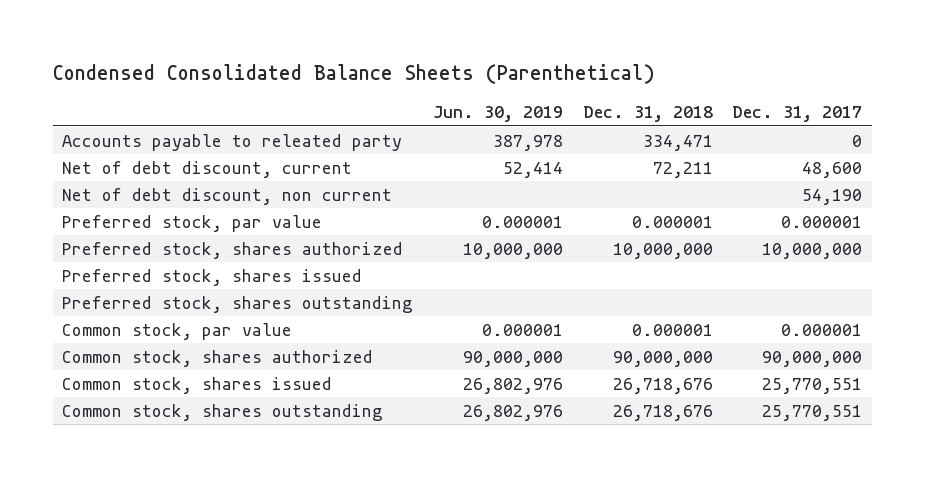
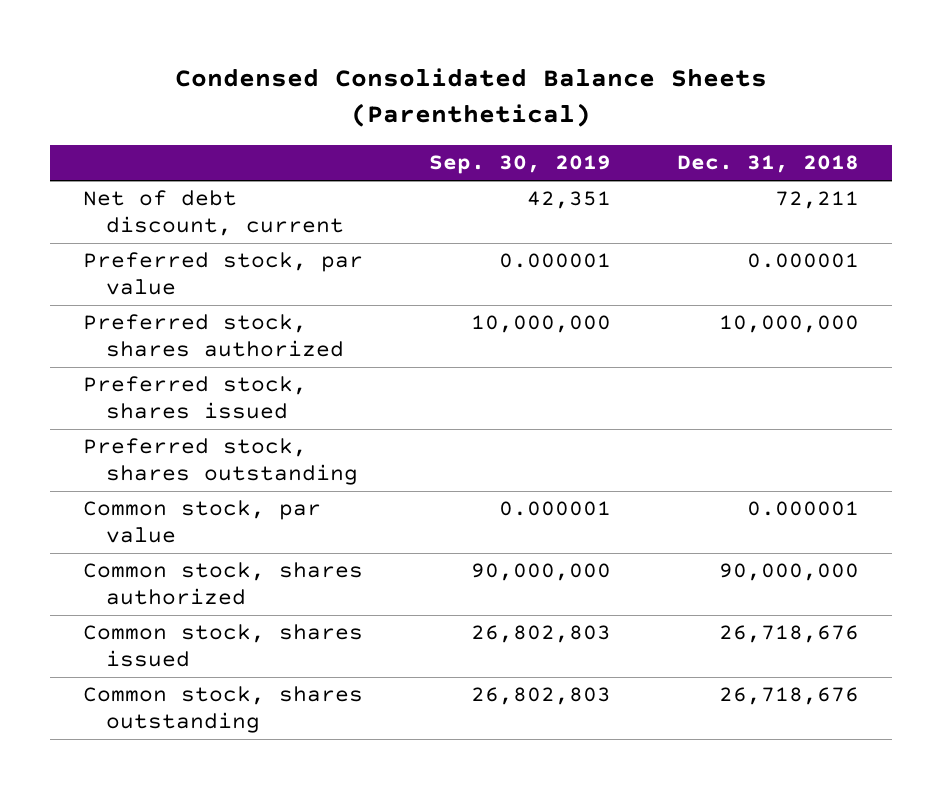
[433,106,564,123] Jun. 30, 2019 -> none
[732,106,863,123] Dec. 31, 2017 -> none
none -> [429,155,612,175] Sep. 30, 2019
[62,133,403,151] Accounts payable to releated party -> none
[62,187,393,205] Net of debt discount, non current -> none

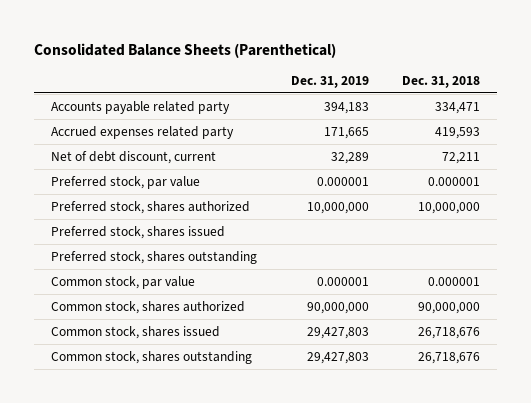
[175,68,768,127] Condensed Consolidated Balance Sheets (Parenthetical) -> [33,42,336,58] Consolidated Balance Sheets (Parenthetical)
[429,155,612,175] Sep. 30, 2019 -> none
none -> [290,75,369,88] Dec. 31, 2019
none -> [50,100,230,114] Accounts payable related party
none -> [50,125,234,139] Accrued expenses related party

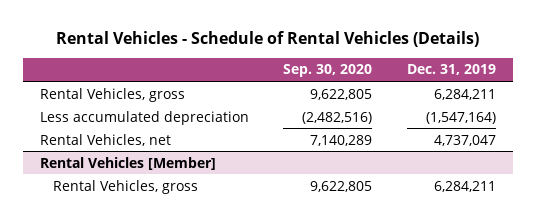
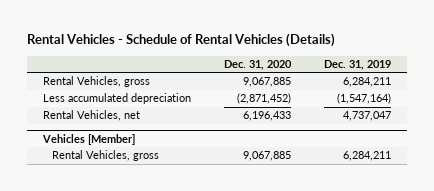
[283,64,373,78] Sep. 30, 2020 -> none
none -> [223,59,292,70] Dec. 31, 2020
[39,156,216,170] Rental Vehicles [Member] -> [42,133,136,145] Vehicles [Member]

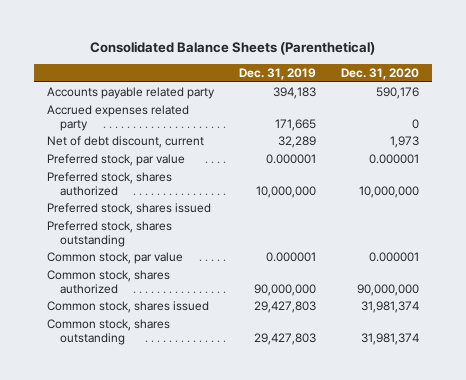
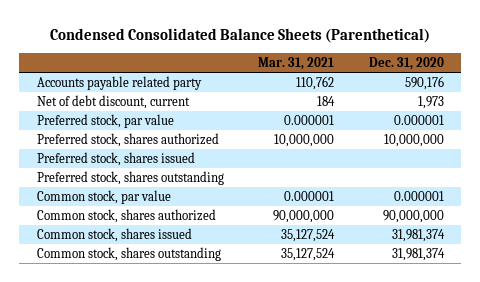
[89,41,375,56] Consolidated Balance Sheets (Parenthetical) -> [50,27,431,43] Condensed Consolidated Balance Sheets (Parenthetical)
[238,68,316,81] Dec. 31, 2019 -> none
none -> [258,57,335,71] Mar. 31, 2021
[46,105,189,131] Accrued expenses related party -> none

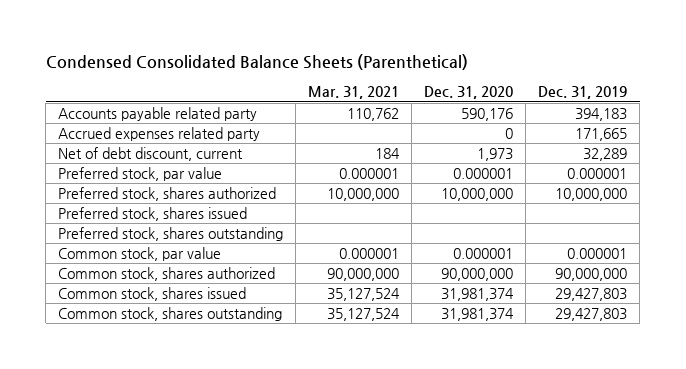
none -> [538,86,628,100] Dec. 31, 2019
none -> [58,126,261,141] Accrued expenses related party

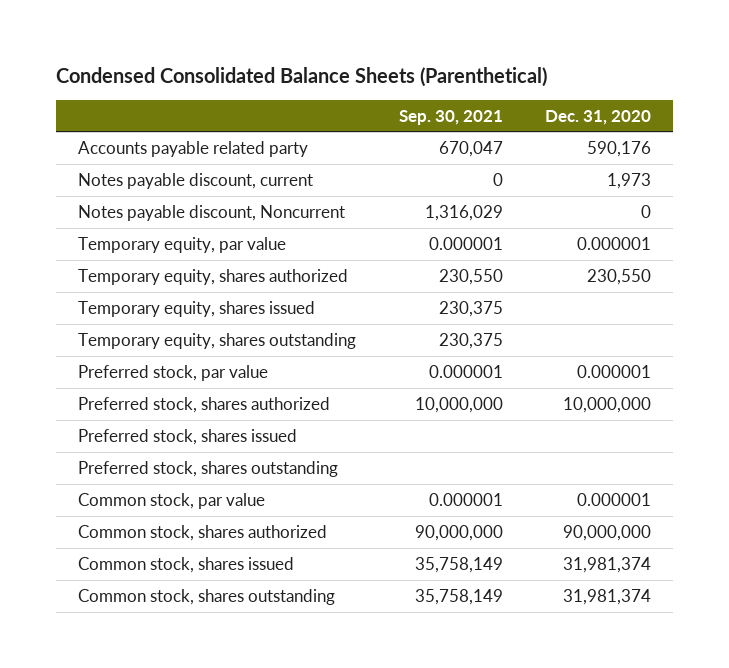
[308,86,400,100] Mar. 31, 2021 -> none
[538,86,628,100] Dec. 31, 2019 -> none
none -> [398,109,503,125] Sep. 30, 2021
[58,126,261,141] Accrued expenses related party -> none
[58,146,244,161] Net of debt discount, current -> [77,172,313,189] Notes payable discount, current
none -> [77,204,345,221] Notes payable discount, Noncurrent
none -> [77,236,286,253] Temporary equity, par value
none -> [77,268,348,285] Temporary equity, shares authorized
none -> [77,300,315,317] Temporary equity, shares issued
none -> [77,332,356,349] Temporary equity, shares outstanding

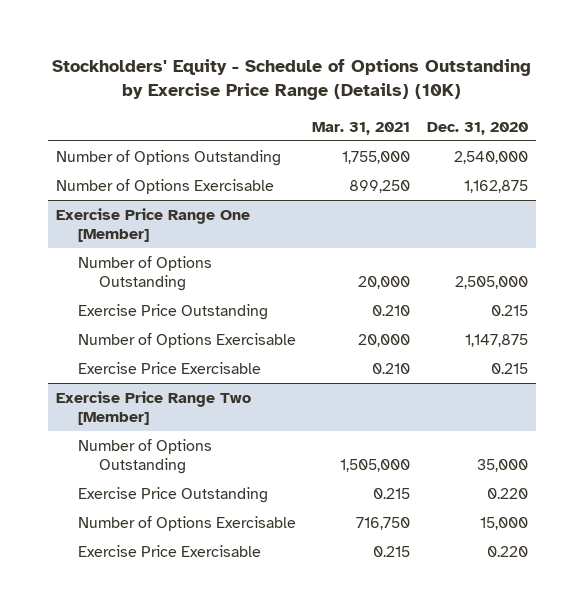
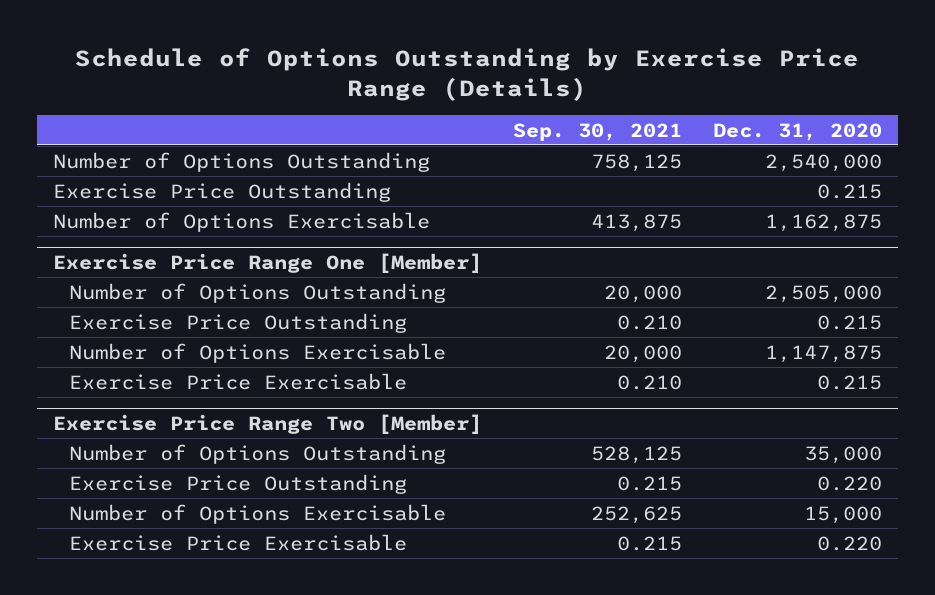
[51,59,531,101] Stockholders' Equity - Schedule of Options Outstanding by Exercise Price Range (Details) (10K) -> [75,48,860,102] Schedule of Options Outstanding by Exercise Price Range (Details)
[312,121,411,135] Mar. 31, 2021 -> none
none -> [512,122,682,141] Sep. 30, 2021
none -> [52,181,391,202] Exercise Price Outstanding

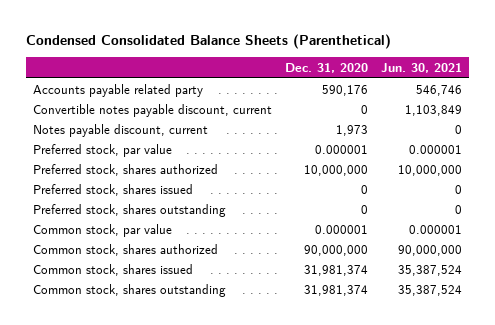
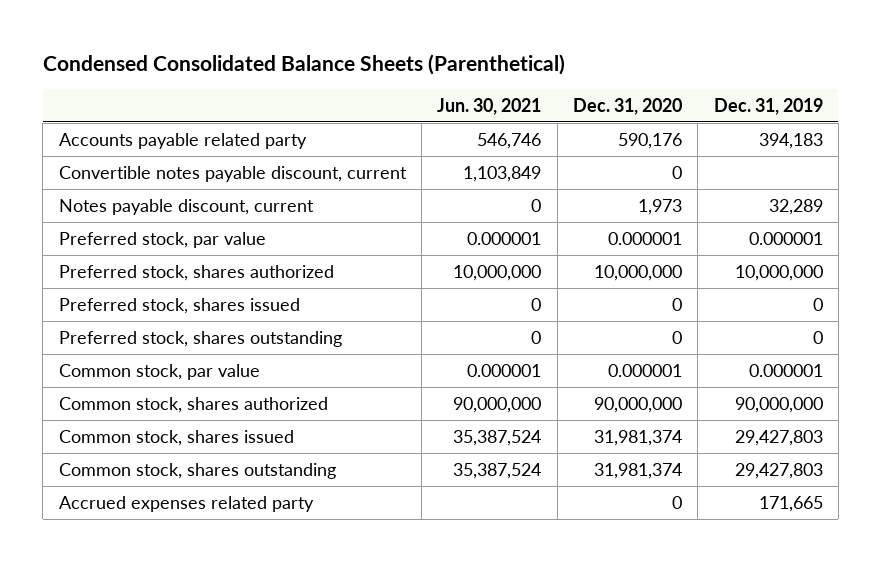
none -> [713,97,823,115] Dec. 31, 2019
none -> [58,496,314,513] Accrued expenses related party

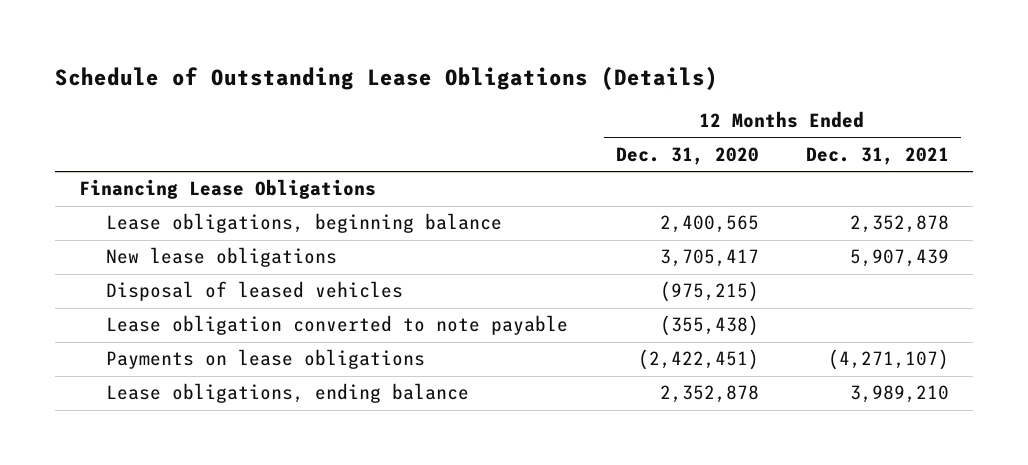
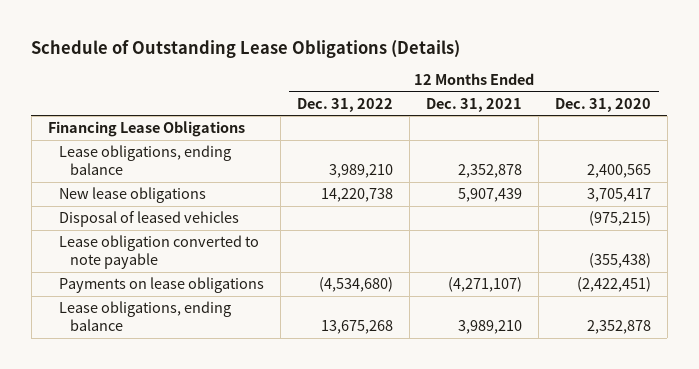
none -> [296,97,393,112] Dec. 31, 2022
[106,213,503,234] Lease obligations, beginning balance -> [58,145,231,176] Lease obligations, ending balance

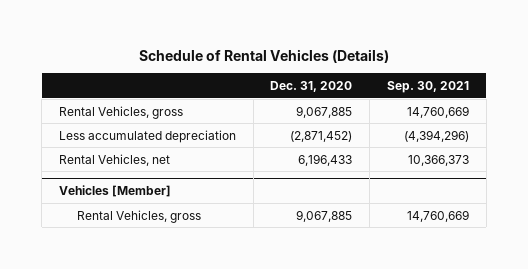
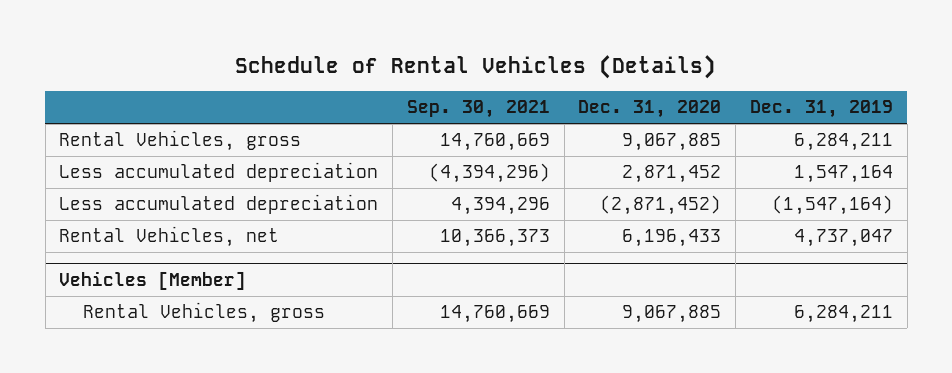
none -> [749,100,893,119] Dec. 31, 2019
[290,130,353,142] (2,871,452) -> [622,165,722,184] 2,871,452
none -> [59,194,379,215] Less accumulated depreciation

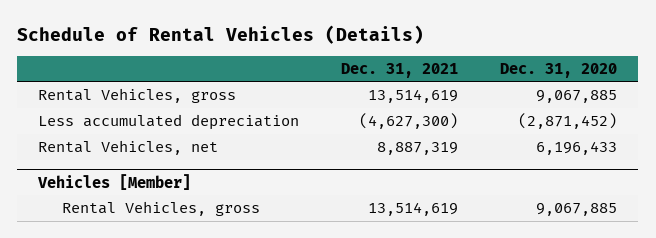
[406,100,550,119] Sep. 30, 2021 -> none
[749,100,893,119] Dec. 31, 2019 -> none
none -> [341,62,459,78] Dec. 31, 2021
[59,162,379,183] Less accumulated depreciation -> none

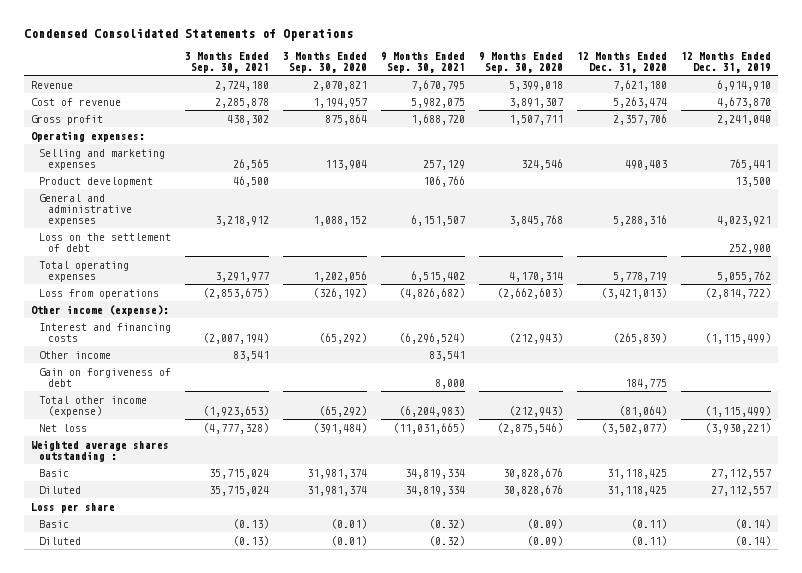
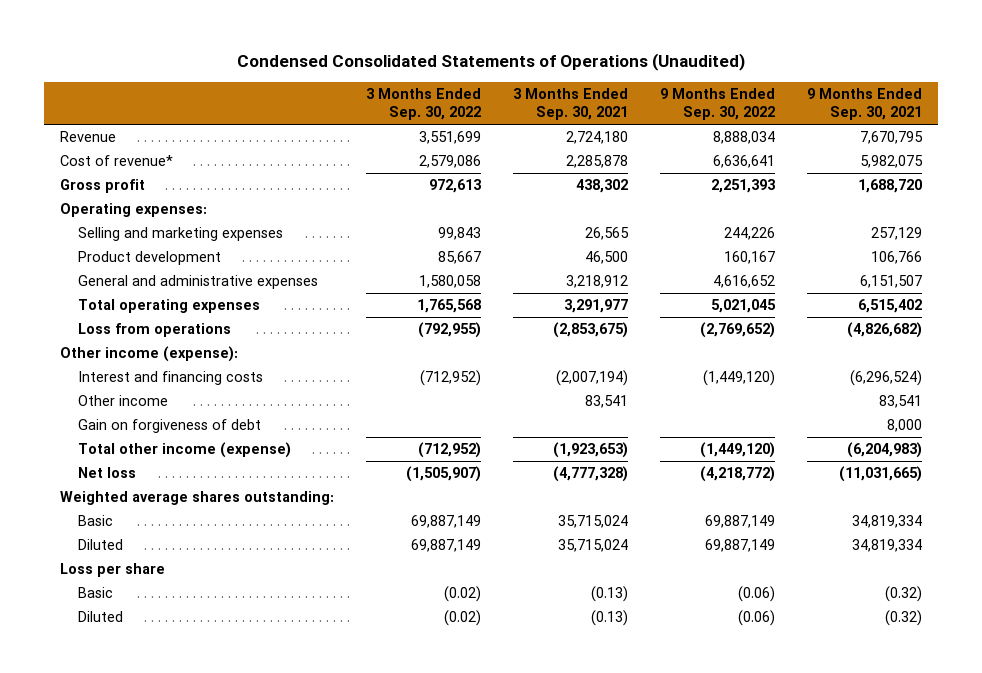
[23,27,353,41] Condensed Consolidated Statements of Operations -> [237,53,746,72] Condensed Consolidated Statements of Operations (Unaudited)
[283,51,368,73] 3 Months Ended Sep. 30, 2020 -> none
[479,51,564,73] 9 Months Ended Sep. 30, 2020 -> none
[576,51,667,73] 12 Months Ended Dec. 31, 2020 -> none
[680,51,771,73] 12 Months Ended Dec. 31, 2019 -> none
none -> [366,88,482,121] 3 Months Ended Sep. 30, 2022
none -> [660,88,776,121] 9 Months Ended Sep. 30, 2022
[30,97,121,106] Cost of revenue -> [60,155,174,167] Cost of revenue*
[39,232,172,252] Loss on the settlement of debt -> none
[30,439,169,462] Weighted average shares outstanding : -> [60,491,335,506] Weighted average shares outstanding:

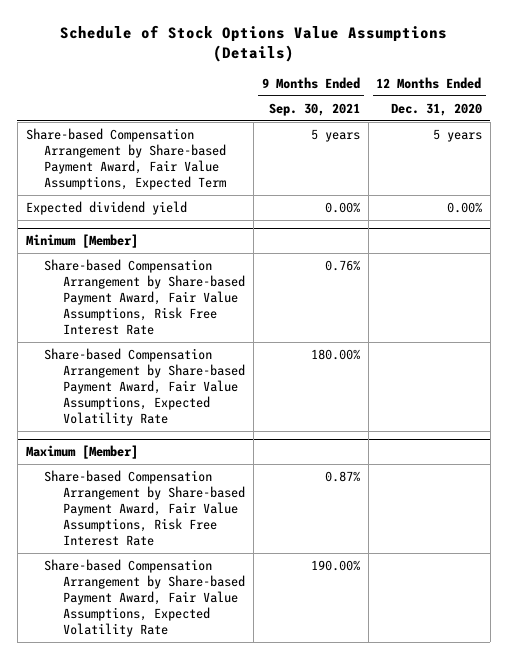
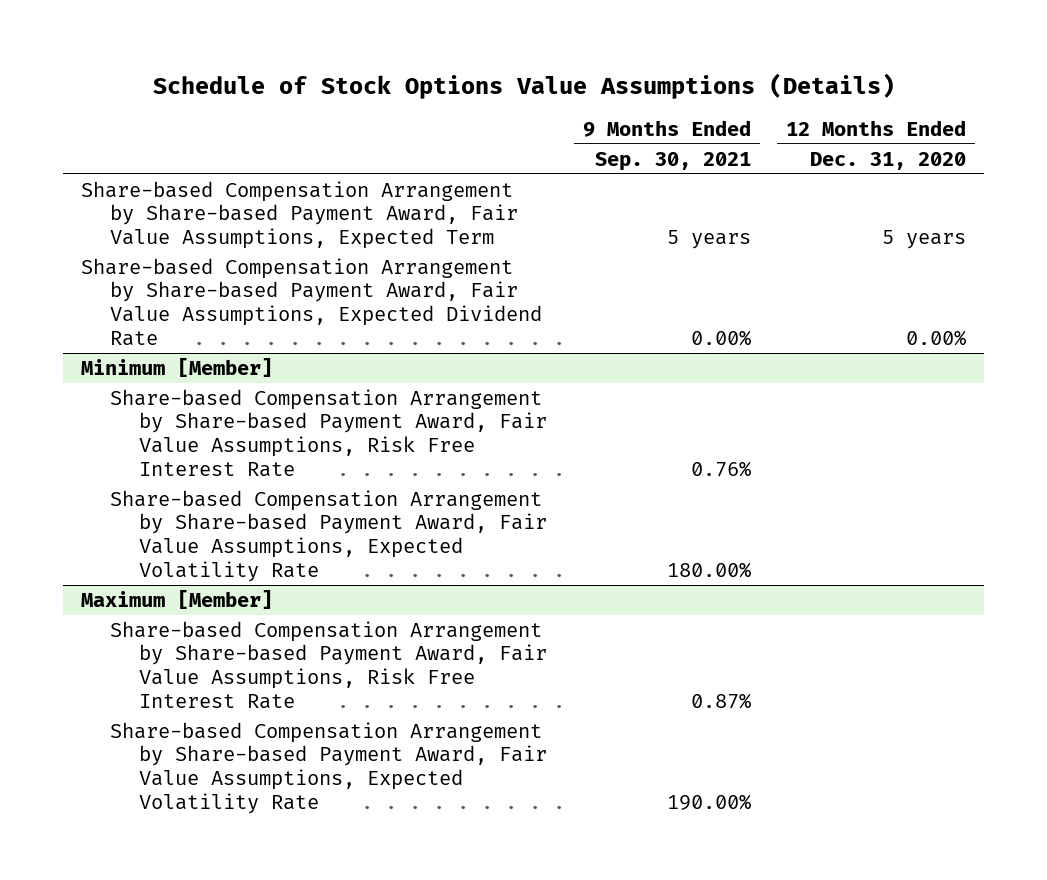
[25,200,187,215] Expected dividend yield -> [81,257,542,346] Share-based Compensation Arrangement by Share-based Payment Award, Fair Value Assumptions, Expected Dividend Rate

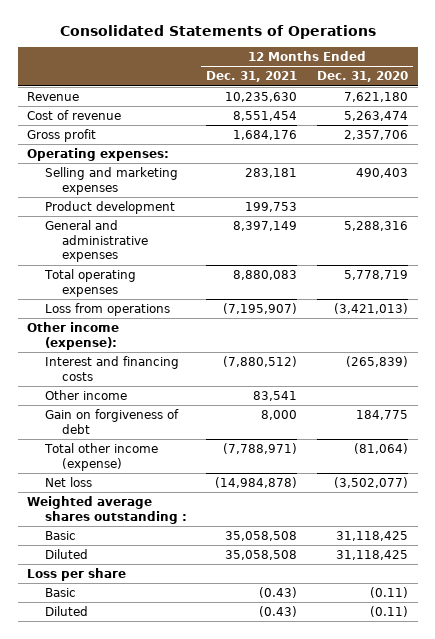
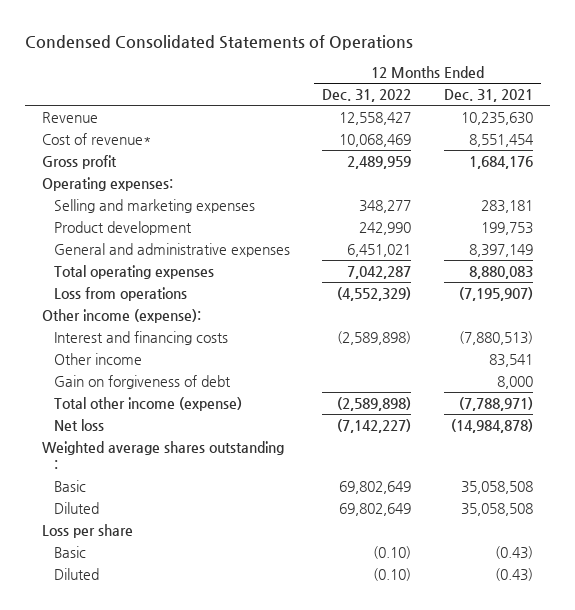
[59,24,376,39] Consolidated Statements of Operations -> [25,35,414,51] Condensed Consolidated Statements of Operations
[316,71,408,83] Dec. 31, 2020 -> none
none -> [322,89,412,103] Dec. 31, 2022
[27,109,122,120] Cost of revenue -> [41,132,151,145] Cost of revenue*
[223,355,298,367] (7,880,512) -> [459,330,534,345] (7,880,513)

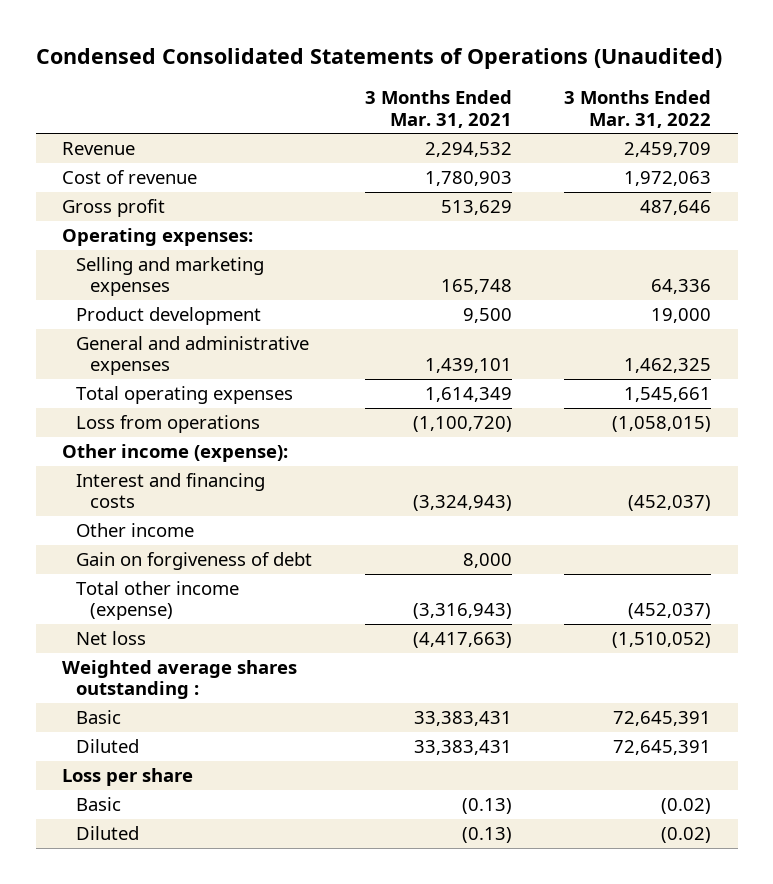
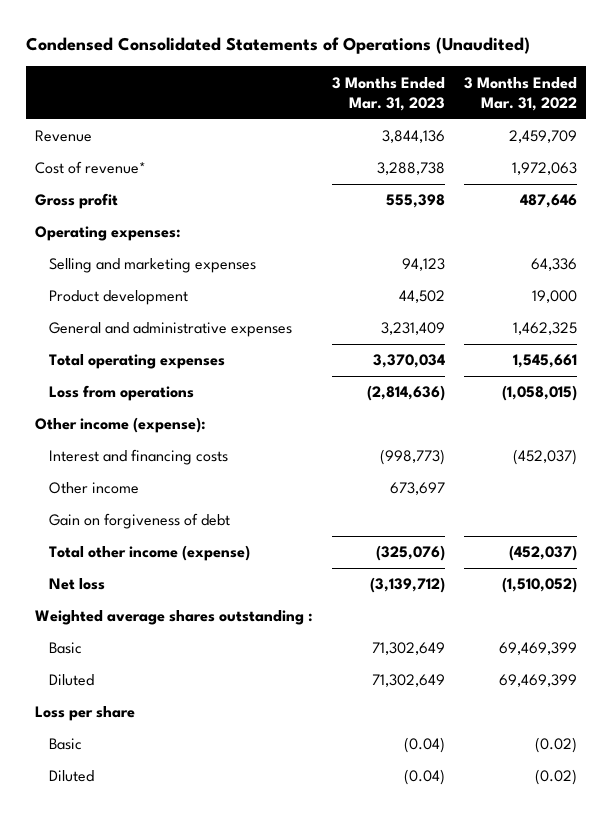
[364,90,512,128] 3 Months Ended Mar. 31, 2021 -> none
none -> [332,76,446,111] 3 Months Ended Mar. 31, 2023
[61,170,197,185] Cost of revenue -> [35,161,147,175] Cost of revenue*
[613,711,712,727] 72,645,391 -> [498,642,577,656] 69,469,399
[613,740,712,756] 72,645,391 -> [498,674,577,688] 69,469,399

